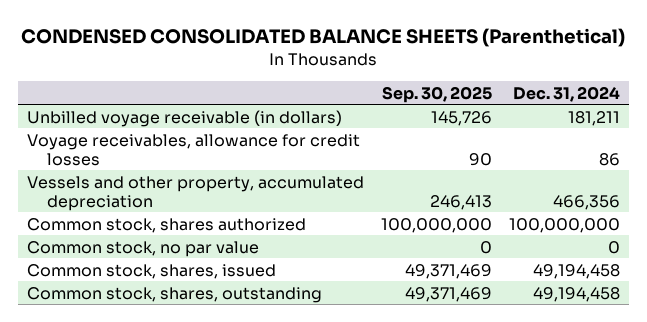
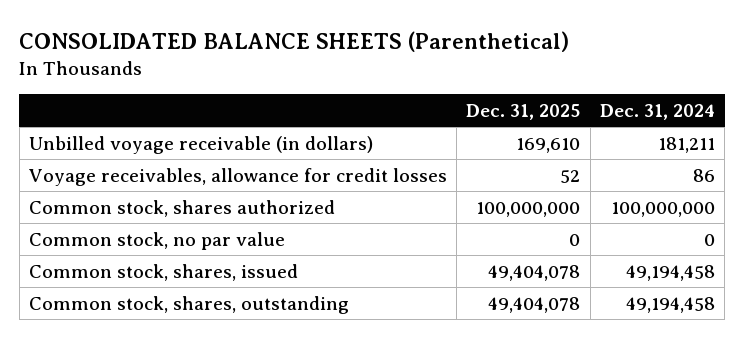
[21,28,626,48] CONDENSED CONSOLIDATED BALANCE SHEETS (Parenthetical) -> [19,31,570,53] CONSOLIDATED BALANCE SHEETS (Parenthetical)
[381,85,492,103] Sep. 30, 2025 -> none
none -> [466,103,581,120] Dec. 31, 2025
[26,175,364,211] Vessels and other property, accumulated depreciation -> none

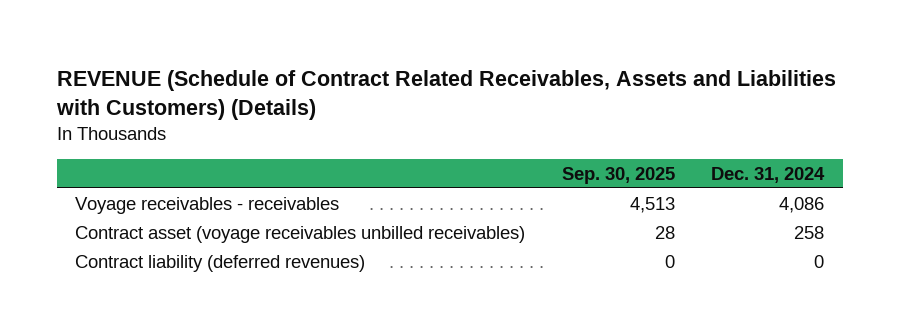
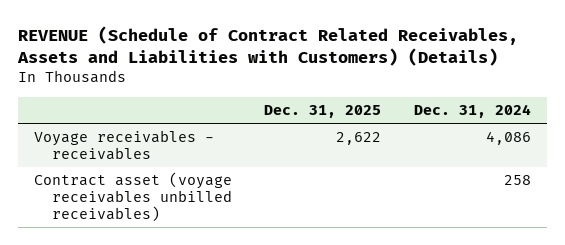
[561,166,675,184] Sep. 30, 2025 -> none
none -> [264,105,382,119] Dec. 31, 2025
[75,255,366,273] Contract liability (deferred revenues) -> none

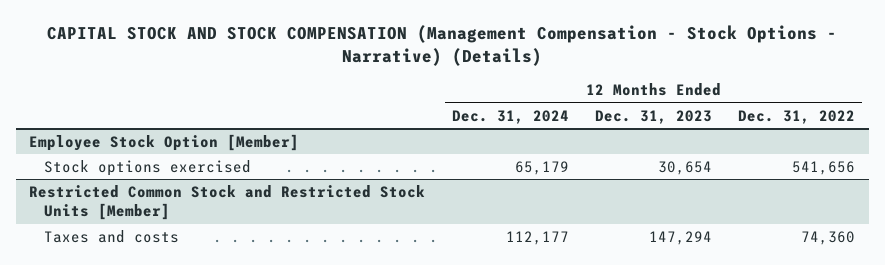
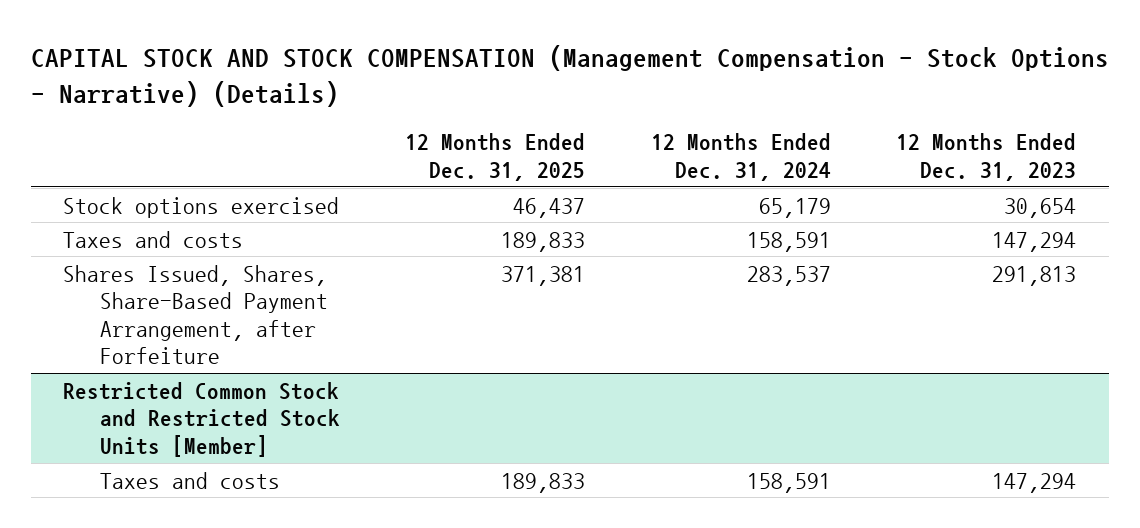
[738,109,856,124] Dec. 31, 2022 -> none
none -> [405,133,586,182] 12 Months Ended Dec. 31, 2025
[29,133,300,151] Employee Stock Option [Member] -> none
none -> [63,230,244,248] Taxes and costs
none -> [63,264,328,365] Shares Issued, Shares, Share-Based Payment Arrangement, after Forfeiture
[505,230,569,245] 112,177 -> [746,472,831,493] 158,591

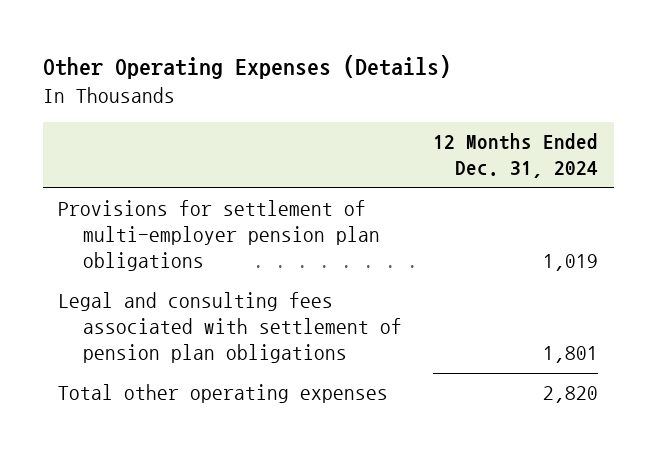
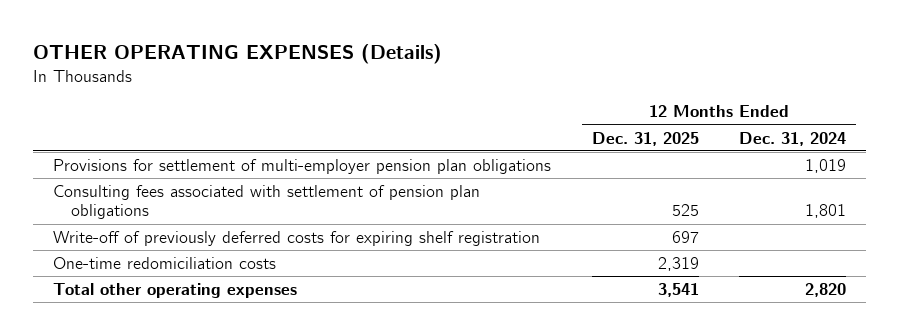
[42,55,451,80] Other Operating Expenses (Details) -> [33,44,443,65] OTHER OPERATING EXPENSES (Details)
none -> [591,131,699,146] Dec. 31, 2025
[58,292,402,364] Legal and consulting fees associated with settlement of pension plan obligations -> [53,184,481,220] Consulting fees associated with settlement of pension plan obligations
none -> [53,230,541,246] Write-off of previously deferred costs for expiring shelf registration
none -> [53,256,277,269] One-time redomiciliation costs

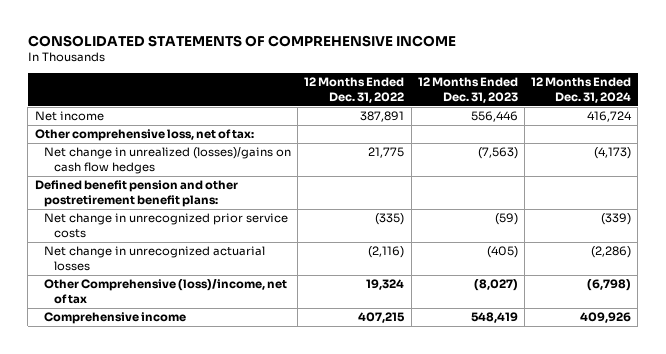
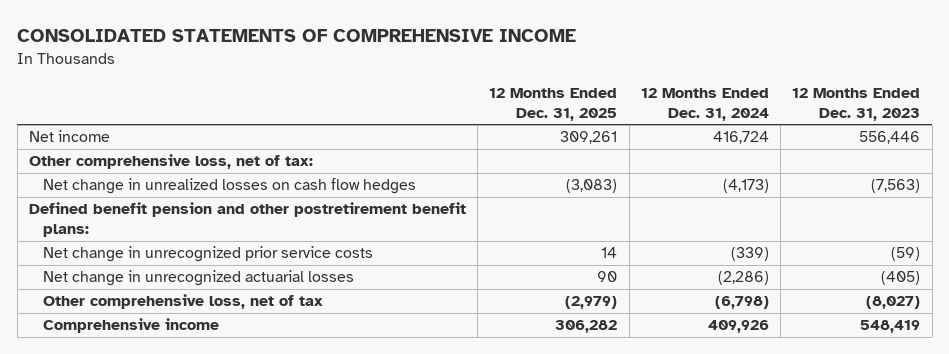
[304,77,405,103] 12 Months Ended Dec. 31, 2022 -> none
none -> [489,87,618,121] 12 Months Ended Dec. 31, 2025
[44,147,292,174] Net change in unrealized (losses)/gains on cash flow hedges -> [42,178,416,195] Net change in unrealized losses on cash flow hedges
[44,279,288,304] Other Comprehensive (loss)/income, net of tax -> [42,294,323,310] Other comprehensive loss, net of tax

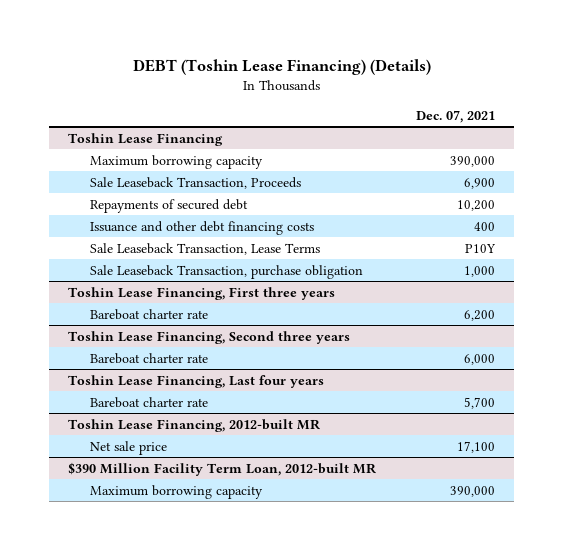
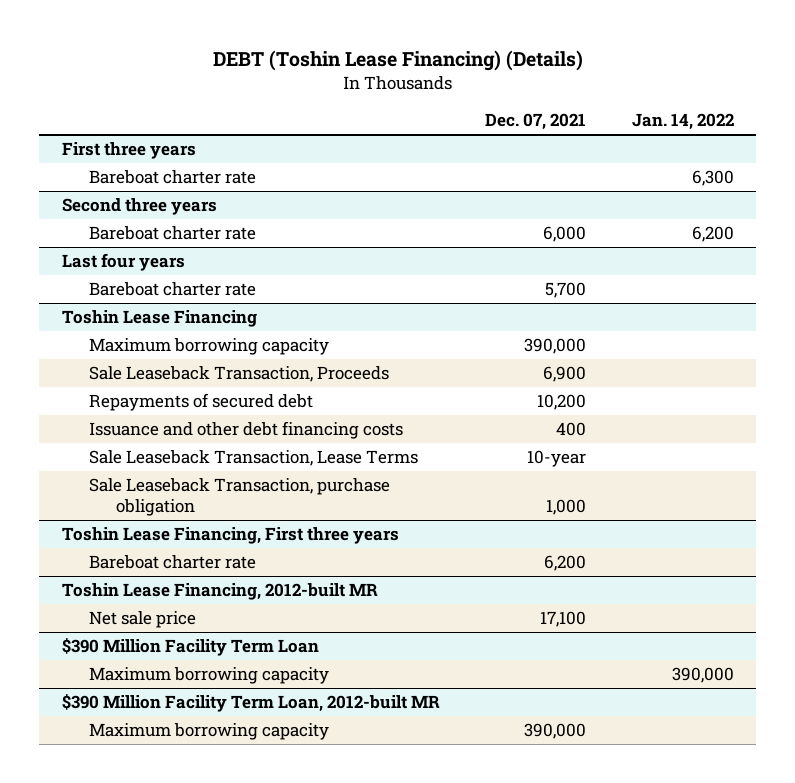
none -> [631,113,734,131] Jan. 14, 2022
none -> [61,142,196,160] First three years
none -> [88,170,256,185] Bareboat charter rate
none -> [61,198,217,216] Second three years
none -> [88,226,256,241] Bareboat charter rate
none -> [61,253,185,272] Last four years
none -> [88,282,256,297] Bareboat charter rate
[464,243,496,253] P10Y -> [527,450,587,468] 10-year
[68,330,351,344] Toshin Lease Financing, Second three years -> none
[90,352,209,364] Bareboat charter rate -> none
[68,374,325,388] Toshin Lease Financing, Last four years -> none
[90,396,209,408] Bareboat charter rate -> none
none -> [61,638,319,657] $390 Million Facility Term Loan
none -> [88,667,329,685] Maximum borrowing capacity

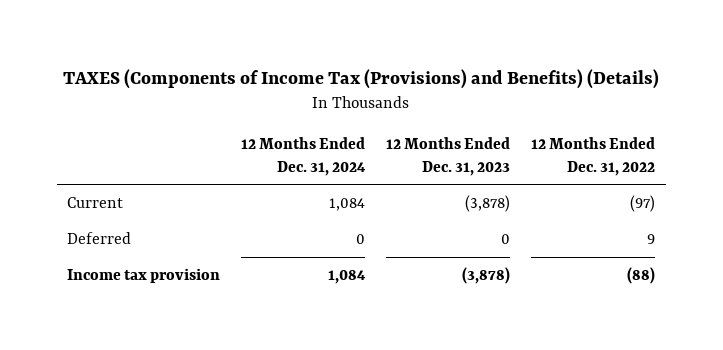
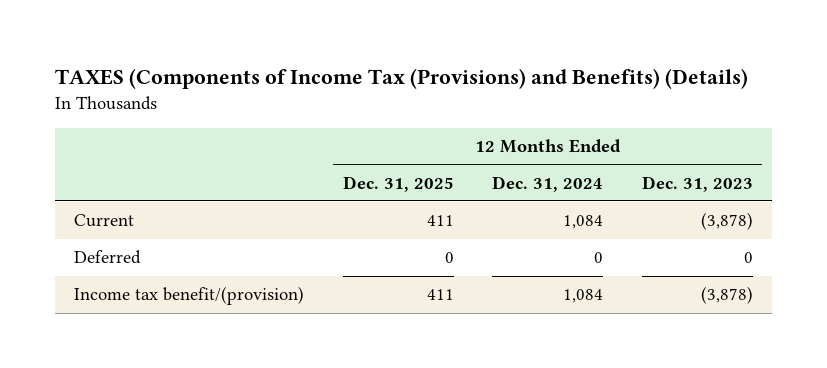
[531,136,656,176] 12 Months Ended Dec. 31, 2022 -> none
none -> [342,175,454,192] Dec. 31, 2025
[67,267,221,283] Income tax provision -> [73,286,304,306] Income tax benefit/(provision)

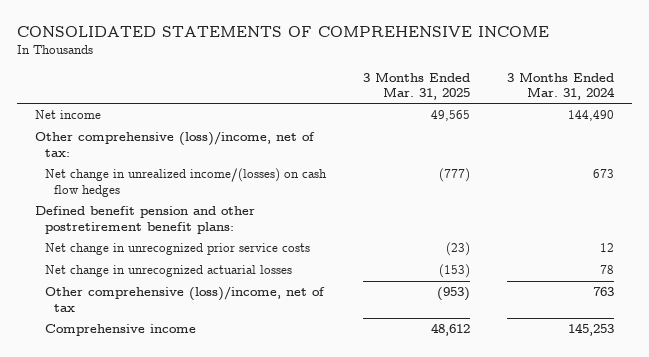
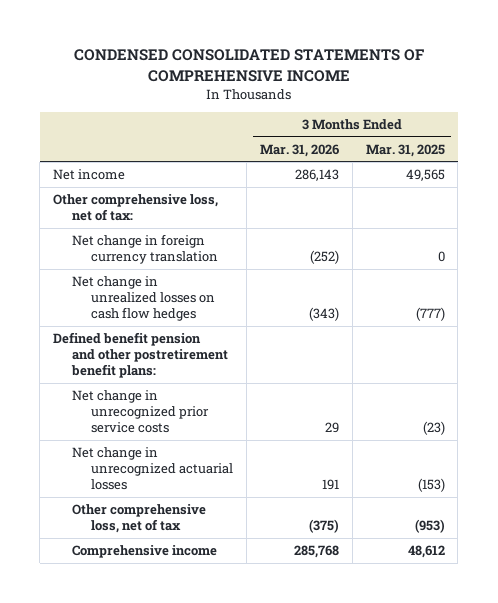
[16,25,549,37] CONSOLIDATED STATEMENTS OF COMPREHENSIVE INCOME -> [73,49,424,82] CONDENSED CONSOLIDATED STATEMENTS OF COMPREHENSIVE INCOME
[506,71,615,101] 3 Months Ended Mar. 31, 2024 -> none
none -> [259,143,339,157] Mar. 31, 2026
[35,131,316,157] Other comprehensive (loss)/income, net of tax: -> [53,194,219,222] Other comprehensive loss, net of tax:
none -> [72,234,219,265] Net change in foreign currency translation
[44,168,327,197] Net change in unrealized income/(losses) on cash flow hedges -> [72,276,216,322] Net change in unrealized losses on cash flow hedges
[44,286,325,312] Other comprehensive (loss)/income, net of tax -> [72,504,207,534] Other comprehensive loss, net of tax

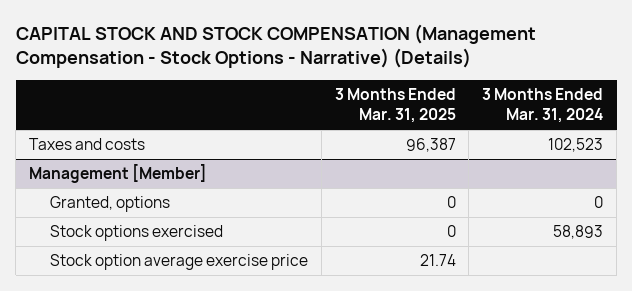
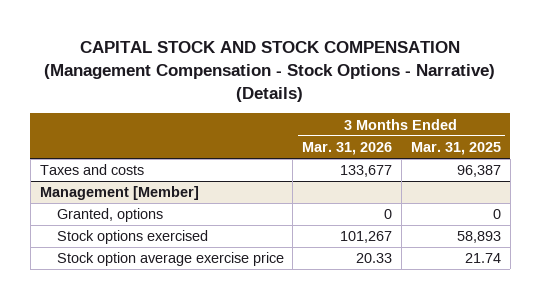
[482,88,604,124] 3 Months Ended Mar. 31, 2024 -> none
none -> [302,142,393,156] Mar. 31, 2026
[446,225,456,238] 0 -> [456,231,501,244] 58,893

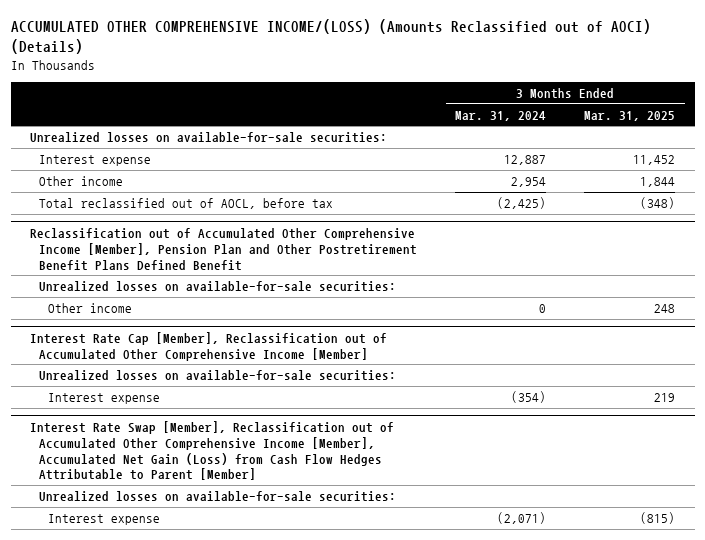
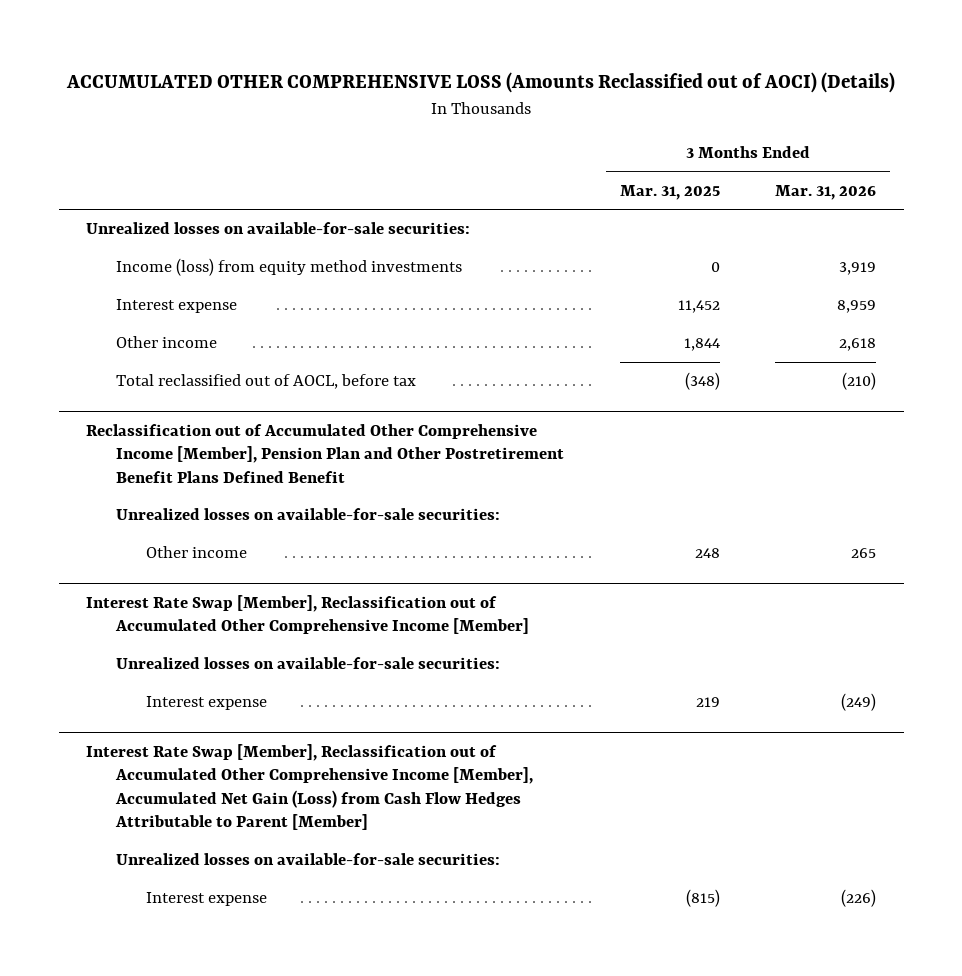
[10,18,651,55] ACCUMULATED OTHER COMPREHENSIVE INCOME/(LOSS) (Amounts Reclassified out of AOCI) (Details) -> [66,72,896,94] ACCUMULATED OTHER COMPREHENSIVE LOSS (Amounts Reclassified out of AOCI) (Details)
[455,110,547,121] Mar. 31, 2024 -> none
none -> [774,184,876,200] Mar. 31, 2026
none -> [116,258,463,277] Income (loss) from equity method investments
[29,331,387,361] Interest Rate Cap [Member], Reclassification out of Accumulated Other Comprehensive Income [Member] -> [86,595,530,635] Interest Rate Swap [Member], Reclassification out of Accumulated Other Comprehensive Income [Member]

